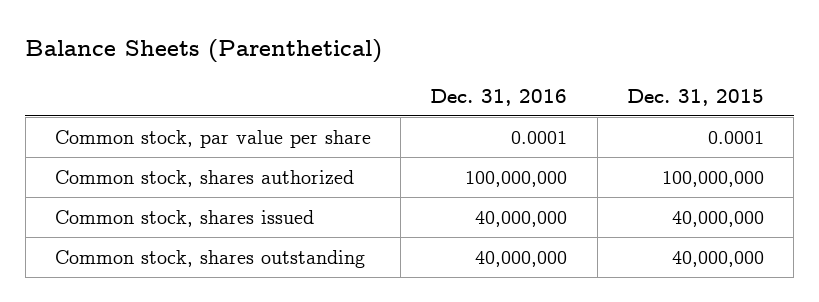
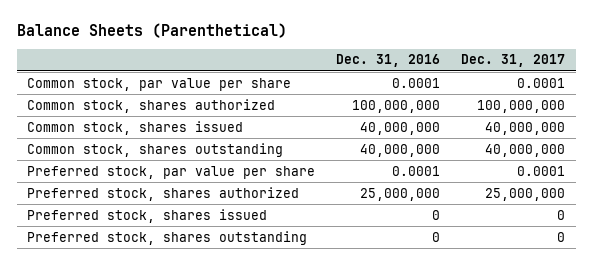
[627,89,765,107] Dec. 31, 2015 -> none
none -> [461,54,566,68] Dec. 31, 2017
none -> [27,165,316,179] Preferred stock, par value per share
none -> [27,186,300,201] Preferred stock, shares authorized
none -> [27,208,268,223] Preferred stock, shares issued
none -> [27,230,308,245] Preferred stock, shares outstanding

